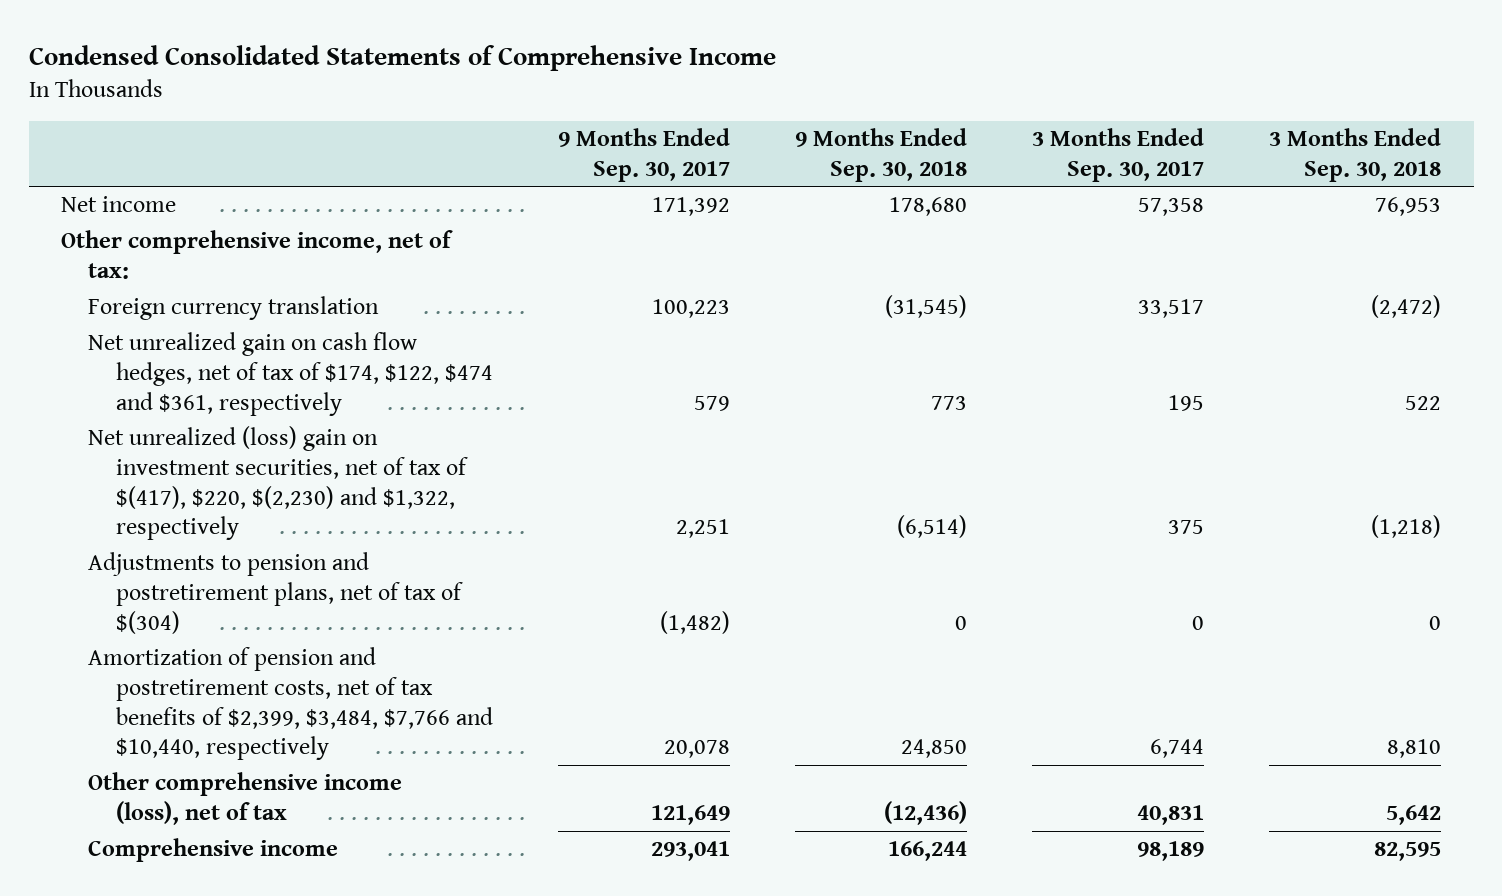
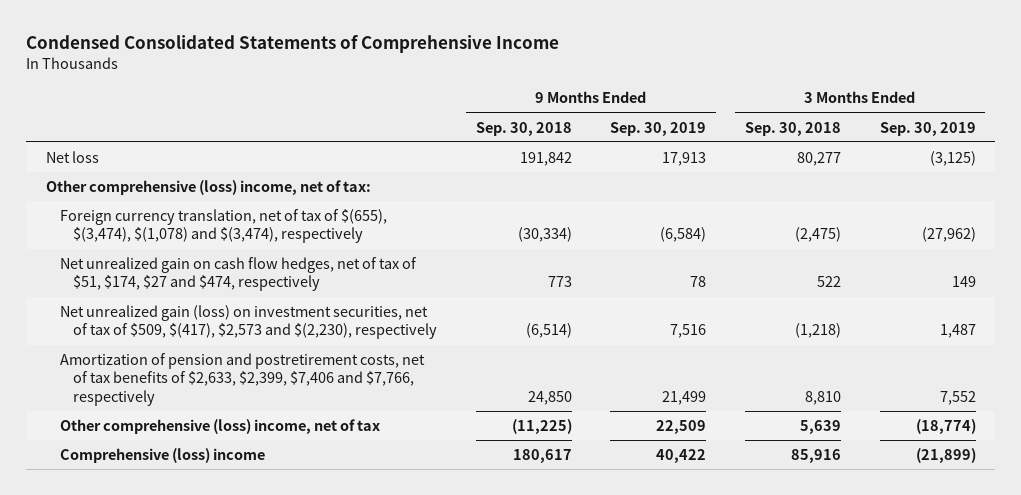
[557,128,730,182] 9 Months Ended Sep. 30, 2017 -> none
[1032,128,1205,182] 3 Months Ended Sep. 30, 2017 -> none
none -> [610,121,707,136] Sep. 30, 2019
none -> [879,121,976,136] Sep. 30, 2019
[88,552,463,634] Adjustments to pension and postretirement plans, net of tax of $(304) -> none
[61,196,177,213] Net income -> [45,150,99,163] Net loss
[888,197,967,217] 178,680 -> [519,151,572,166] 191,842
[1375,197,1442,217] 76,953 -> [797,151,842,166] 80,277
[61,230,454,279] Other comprehensive income, net of tax: -> [45,179,371,195] Other comprehensive (loss) income, net of tax:
[88,296,380,321] Foreign currency translation -> [59,208,387,244] Foreign currency translation, net of tax of $(655), $(3,474), $(1,078) and $(3,474), respectively
[884,295,967,319] (31,545) -> [517,227,572,243] (30,334)
[1371,295,1442,319] (2,472) -> [795,227,842,243] (2,475)
[88,332,493,416] Net unrealized gain on cash flow hedges, net of tax of $174, $122, $474 and $361, respectively -> [59,256,417,292] Net unrealized gain on cash flow hedges, net of tax of $51, $174, $27 and $474, respectively
[88,426,468,541] Net unrealized (loss) gain on investment securities, net of tax of $(417), $220, $(2,230) and $1,322, respectively -> [59,304,438,340] Net unrealized gain (loss) on investment securities, net of tax of $509, $(417), $2,573 and $(2,230), respectively
[88,647,493,761] Amortization of pension and postretirement costs, net of tax benefits of $2,399, $3,484, $7,766 and $10,440, respectively -> [59,352,425,406] Amortization of pension and postretirement costs, net of tax benefits of $2,633, $2,399, $7,406 and $7,766, respectively
[88,772,403,825] Other comprehensive income (loss), net of tax -> [59,418,380,434] Other comprehensive (loss) income, net of tax
[883,800,967,825] (12,436) -> [511,418,572,434] (11,225)
[1386,804,1442,825] 5,642 -> [800,419,842,434] 5,639
[88,838,339,863] Comprehensive income -> [59,447,265,463] Comprehensive (loss) income
[887,841,967,862] 166,244 -> [512,448,572,463] 180,617
[1374,842,1442,862] 82,595 -> [791,448,842,463] 85,916

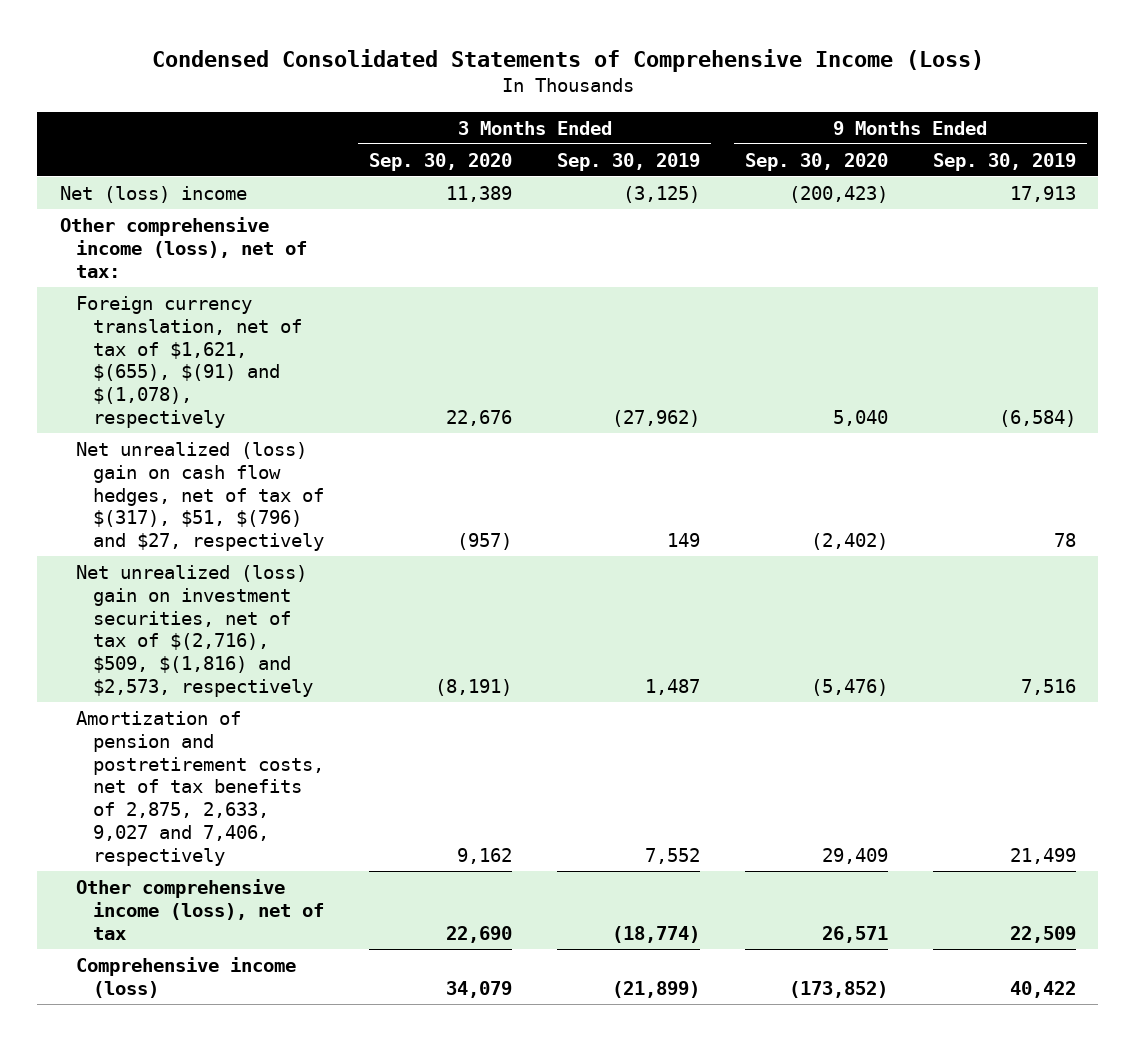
[26,35,560,54] Condensed Consolidated Statements of Comprehensive Income -> [151,48,984,72] Condensed Consolidated Statements of Comprehensive Income (Loss)
[475,121,572,136] Sep. 30, 2018 -> none
[745,121,842,136] Sep. 30, 2018 -> none
none -> [369,152,513,171] Sep. 30, 2020
none -> [744,152,888,171] Sep. 30, 2020
[45,150,99,163] Net loss -> [59,186,247,204] Net (loss) income
[45,179,371,195] Other comprehensive (loss) income, net of tax: -> [59,217,308,278] Other comprehensive income (loss), net of tax:
[59,208,387,244] Foreign currency translation, net of tax of $(655), $(3,474), $(1,078) and $(3,474), respectively -> [76,296,303,428] Foreign currency translation, net of tax of $1,621, $(655), $(91) and $(1,078), respectively
[59,256,417,292] Net unrealized gain on cash flow hedges, net of tax of $51, $174, $27 and $474, respectively -> [76,442,325,552] Net unrealized (loss) gain on cash flow hedges, net of tax of $(317), $51, $(796) and $27, respectively
[59,304,438,340] Net unrealized gain (loss) on investment securities, net of tax of $509, $(417), $2,573 and $(2,230), respectively -> [76,565,314,697] Net unrealized (loss) gain on investment securities, net of tax of $(2,716), $509, $(1,816) and $2,573, respectively
[59,352,425,406] Amortization of pension and postretirement costs, net of tax benefits of $2,633, $2,399, $7,406 and $7,766, respectively -> [76,711,325,866] Amortization of pension and postretirement costs, net of tax benefits of 2,875, 2,633, 9,027 and 7,406, respectively
[59,418,380,434] Other comprehensive (loss) income, net of tax -> [76,879,325,940] Other comprehensive income (loss), net of tax
[59,447,265,463] Comprehensive (loss) income -> [76,957,297,998] Comprehensive income (loss)

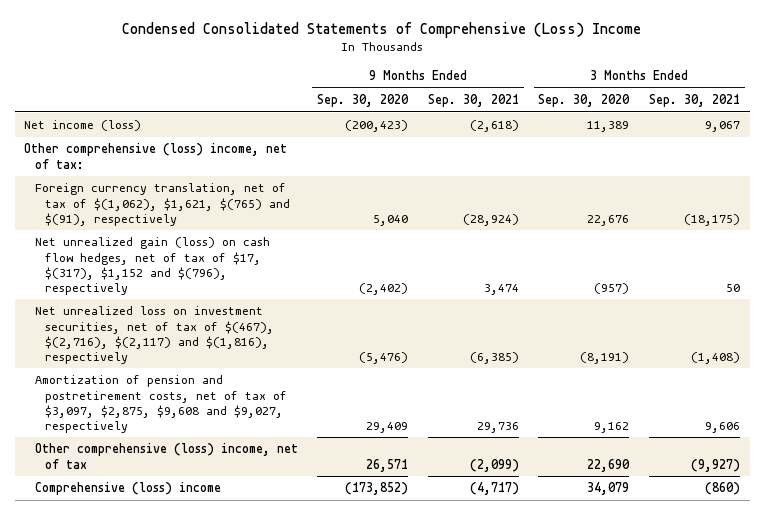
[151,48,984,72] Condensed Consolidated Statements of Comprehensive Income (Loss) -> [122,22,642,39] Condensed Consolidated Statements of Comprehensive (Loss) Income
[557,152,701,171] Sep. 30, 2019 -> none
[932,152,1076,171] Sep. 30, 2019 -> none
none -> [427,94,519,108] Sep. 30, 2021
none -> [648,94,740,108] Sep. 30, 2021
[59,186,247,204] Net (loss) income -> [24,120,142,132] Net income (loss)
[59,217,308,278] Other comprehensive income (loss), net of tax: -> [24,143,288,169] Other comprehensive (loss) income, net of tax:
[76,296,303,428] Foreign currency translation, net of tax of $1,621, $(655), $(91) and $(1,078), respectively -> [34,183,291,226] Foreign currency translation, net of tax of $(1,062), $1,621, $(765) and $(91), respectively
[76,442,325,552] Net unrealized (loss) gain on cash flow hedges, net of tax of $(317), $51, $(796) and $27, respectively -> [34,237,270,295] Net unrealized gain (loss) on cash flow hedges, net of tax of $17, $(317), $1,152 and $(796), respectively
[76,565,314,697] Net unrealized (loss) gain on investment securities, net of tax of $(2,716), $509, $(1,816) and $2,573, respectively -> [34,306,275,364] Net unrealized loss on investment securities, net of tax of $(467), $(2,716), $(2,117) and $(1,816), respectively
[76,711,325,866] Amortization of pension and postretirement costs, net of tax benefits of 2,875, 2,633, 9,027 and 7,406, respectively -> [34,375,288,433] Amortization of pension and postretirement costs, net of tax of $3,097, $2,875, $9,608 and $9,027, respectively
[76,879,325,940] Other comprehensive income (loss), net of tax -> [34,443,298,469] Other comprehensive (loss) income, net of tax
[76,957,297,998] Comprehensive income (loss) -> [34,482,221,496] Comprehensive (loss) income

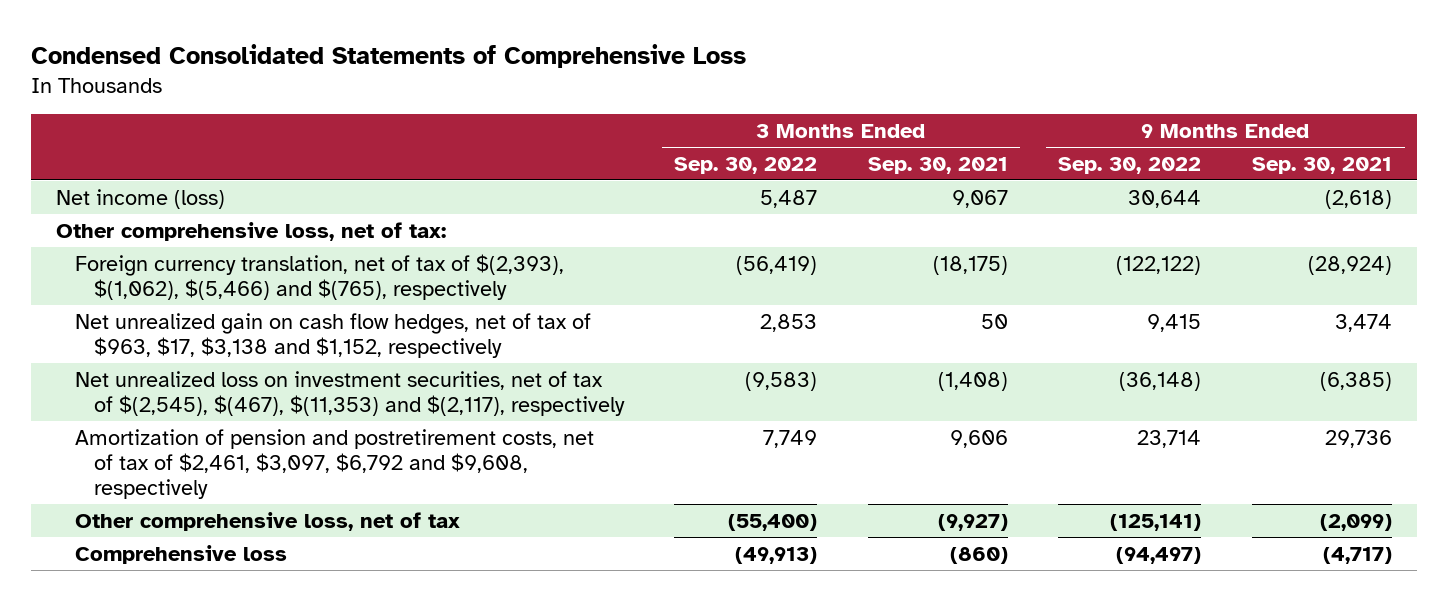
[122,22,642,39] Condensed Consolidated Statements of Comprehensive (Loss) Income -> [30,43,746,68] Condensed Consolidated Statements of Comprehensive Loss
[317,94,410,108] Sep. 30, 2020 -> none
[538,94,631,108] Sep. 30, 2020 -> none
none -> [674,156,818,174] Sep. 30, 2022
none -> [1058,156,1202,174] Sep. 30, 2022
[24,143,288,169] Other comprehensive (loss) income, net of tax: -> [55,221,446,241] Other comprehensive loss, net of tax:
[34,183,291,226] Foreign currency translation, net of tax of $(1,062), $1,621, $(765) and $(91), respectively -> [74,253,564,300] Foreign currency translation, net of tax of $(2,393), $(1,062), $(5,466) and $(765), respectively
[34,237,270,295] Net unrealized gain (loss) on cash flow hedges, net of tax of $17, $(317), $1,152 and $(796), respectively -> [74,312,591,358] Net unrealized gain on cash flow hedges, net of tax of $963, $17, $3,138 and $1,152, respectively
[34,306,275,364] Net unrealized loss on investment securities, net of tax of $(467), $(2,716), $(2,117) and $(1,816), respectively -> [74,370,625,416] Net unrealized loss on investment securities, net of tax of $(2,545), $(467), $(11,353) and $(2,117), respectively
[34,375,288,433] Amortization of pension and postretirement costs, net of tax of $3,097, $2,875, $9,608 and $9,027, respectively -> [74,428,594,500] Amortization of pension and postretirement costs, net of tax of $2,461, $3,097, $6,792 and $9,608, respectively
[34,443,298,469] Other comprehensive (loss) income, net of tax -> [74,511,460,531] Other comprehensive loss, net of tax
[34,482,221,496] Comprehensive (loss) income -> [74,544,287,564] Comprehensive loss

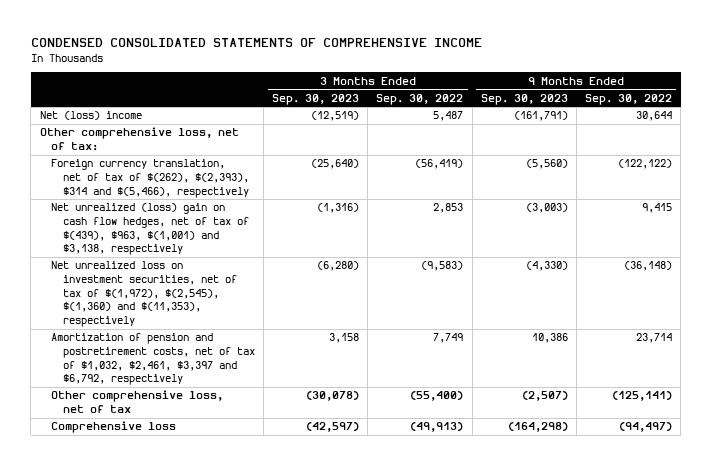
[30,43,746,68] Condensed Consolidated Statements of Comprehensive Loss -> [30,38,482,48] CONDENSED CONSOLIDATED STATEMENTS OF COMPREHENSIVE INCOME
[867,156,1008,174] Sep. 30, 2021 -> none
[1252,156,1393,174] Sep. 30, 2021 -> none
none -> [272,93,360,105] Sep. 30, 2023
none -> [480,93,568,105] Sep. 30, 2023
[55,188,225,209] Net income (loss) -> [39,111,142,121] Net (loss) income
[74,253,564,300] Foreign currency translation, net of tax of $(2,393), $(1,062), $(5,466) and $(765), respectively -> [51,159,249,198] Foreign currency translation, net of tax of $(262), $(2,393), $314 and $(5,466), respectively
[74,312,591,358] Net unrealized gain on cash flow hedges, net of tax of $963, $17, $3,138 and $1,152, respectively -> [51,203,249,256] Net unrealized (loss) gain on cash flow hedges, net of tax of $(439), $963, $(1,001) and $3,138, respectively
[74,370,625,416] Net unrealized loss on investment securities, net of tax of $(2,545), $(467), $(11,353) and $(2,117), respectively -> [51,261,237,328] Net unrealized loss on investment securities, net of tax of $(1,972), $(2,545), $(1,360) and $(11,353), respectively
[74,428,594,500] Amortization of pension and postretirement costs, net of tax of $2,461, $3,097, $6,792 and $9,608, respectively -> [51,333,255,386] Amortization of pension and postretirement costs, net of tax of $1,032, $2,461, $3,397 and $6,792, respectively

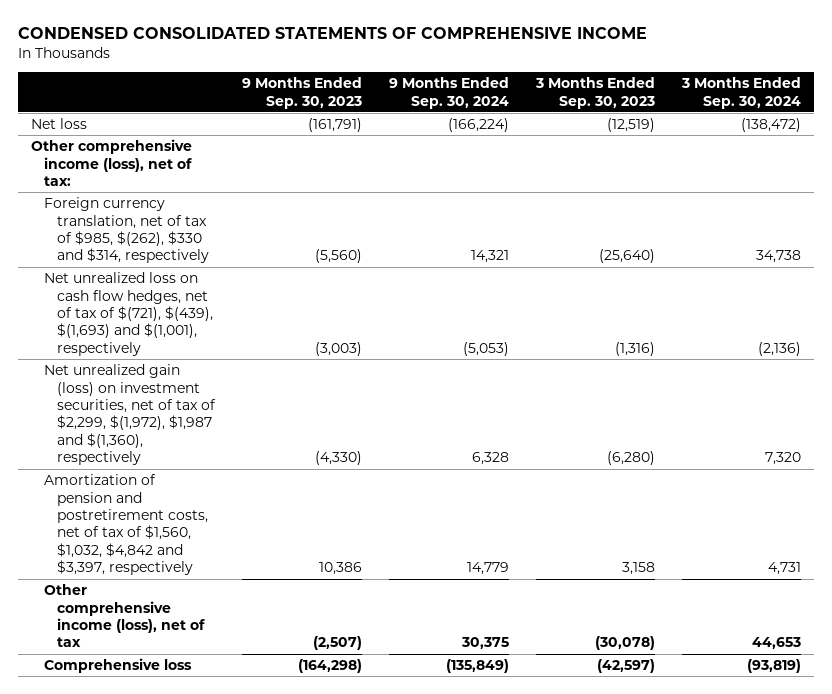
[376,93,464,105] Sep. 30, 2022 -> none
[584,93,672,105] Sep. 30, 2022 -> none
none -> [388,77,509,109] 9 Months Ended Sep. 30, 2024
none -> [680,77,801,109] 3 Months Ended Sep. 30, 2024
[39,111,142,121] Net (loss) income -> [31,118,88,130] Net loss
[39,127,239,152] Other comprehensive loss, net of tax: -> [31,139,193,186] Other comprehensive income (loss), net of tax:
[51,159,249,198] Foreign currency translation, net of tax of $(262), $(2,393), $314 and $(5,466), respectively -> [43,197,209,264] Foreign currency translation, net of tax of $985, $(262), $330 and $314, respectively
[51,203,249,256] Net unrealized (loss) gain on cash flow hedges, net of tax of $(439), $963, $(1,001) and $3,138, respectively -> [43,272,213,356] Net unrealized loss on cash flow hedges, net of tax of $(721), $(439), $(1,693) and $(1,001), respectively
[51,261,237,328] Net unrealized loss on investment securities, net of tax of $(1,972), $(2,545), $(1,360) and $(11,353), respectively -> [43,364,216,466] Net unrealized gain (loss) on investment securities, net of tax of $2,299, $(1,972), $1,987 and $(1,360), respectively
[51,333,255,386] Amortization of pension and postretirement costs, net of tax of $1,032, $2,461, $3,397 and $6,792, respectively -> [43,474,208,576] Amortization of pension and postretirement costs, net of tax of $1,560, $1,032, $4,842 and $3,397, respectively
[51,390,224,414] Other comprehensive loss, net of tax -> [43,584,205,648] Other comprehensive income (loss), net of tax

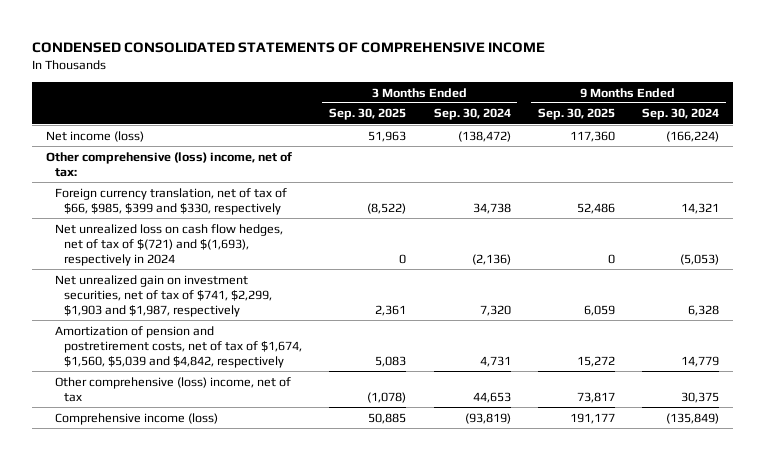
[241,77,362,109] 9 Months Ended Sep. 30, 2023 -> none
[534,77,655,109] 3 Months Ended Sep. 30, 2023 -> none
none -> [329,108,407,121] Sep. 30, 2025
none -> [537,108,615,121] Sep. 30, 2025
[31,118,88,130] Net loss -> [46,130,145,142] Net income (loss)
[31,139,193,186] Other comprehensive income (loss), net of tax: -> [46,151,293,177] Other comprehensive (loss) income, net of tax:
[43,197,209,264] Foreign currency translation, net of tax of $985, $(262), $330 and $314, respectively -> [55,187,288,215] Foreign currency translation, net of tax of $66, $985, $399 and $330, respectively
[43,272,213,356] Net unrealized loss on cash flow hedges, net of tax of $(721), $(439), $(1,693) and $(1,001), respectively -> [55,223,284,266] Net unrealized loss on cash flow hedges, net of tax of $(721) and $(1,693), respectively in 2024
[43,364,216,466] Net unrealized gain (loss) on investment securities, net of tax of $2,299, $(1,972), $1,987 and $(1,360), respectively -> [55,274,273,317] Net unrealized gain on investment securities, net of tax of $741, $2,299, $1,903 and $1,987, respectively
[43,474,208,576] Amortization of pension and postretirement costs, net of tax of $1,560, $1,032, $4,842 and $3,397, respectively -> [55,325,303,368] Amortization of pension and postretirement costs, net of tax of $1,674, $1,560, $5,039 and $4,842, respectively
[43,584,205,648] Other comprehensive income (loss), net of tax -> [55,376,292,402] Other comprehensive (loss) income, net of tax
[43,658,192,674] Comprehensive loss -> [55,412,219,425] Comprehensive income (loss)

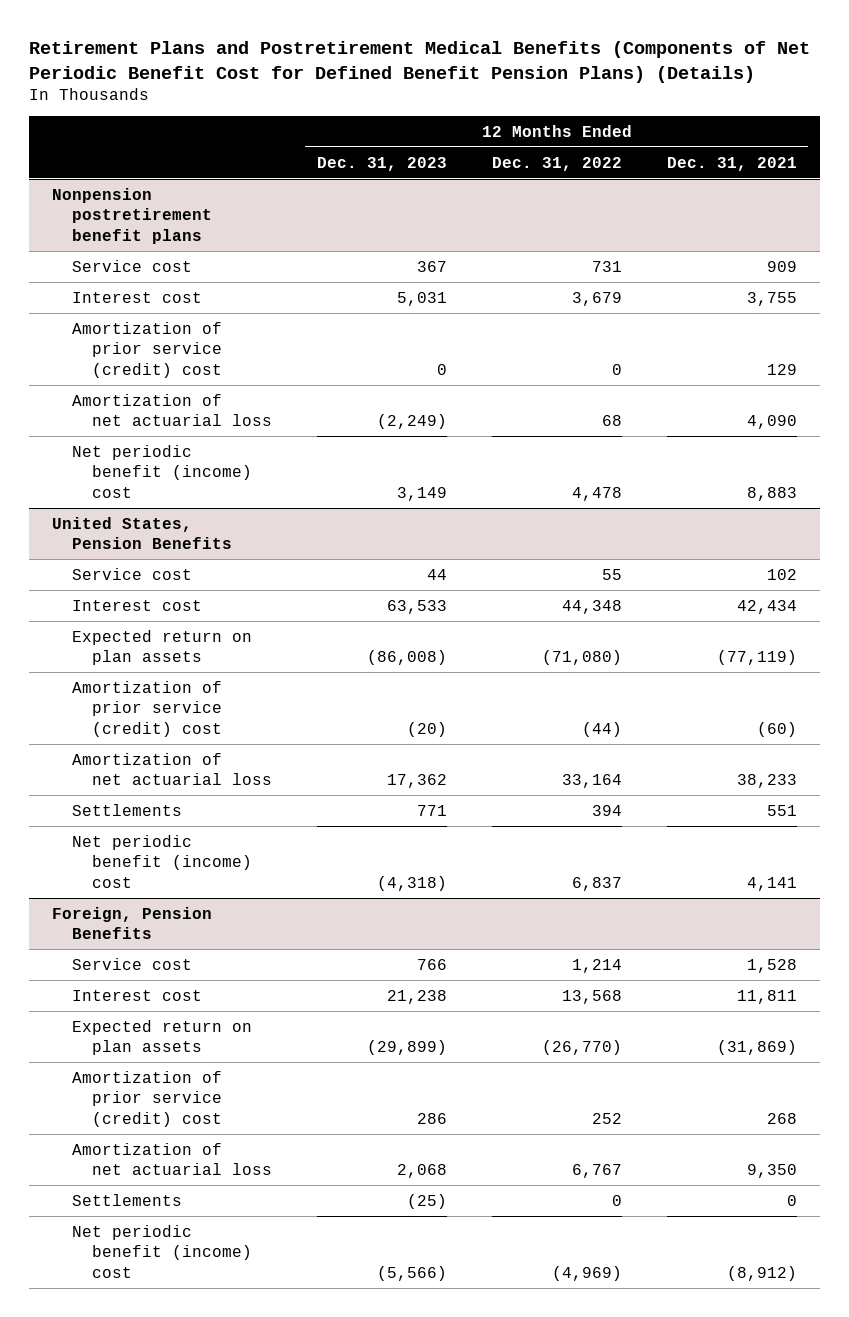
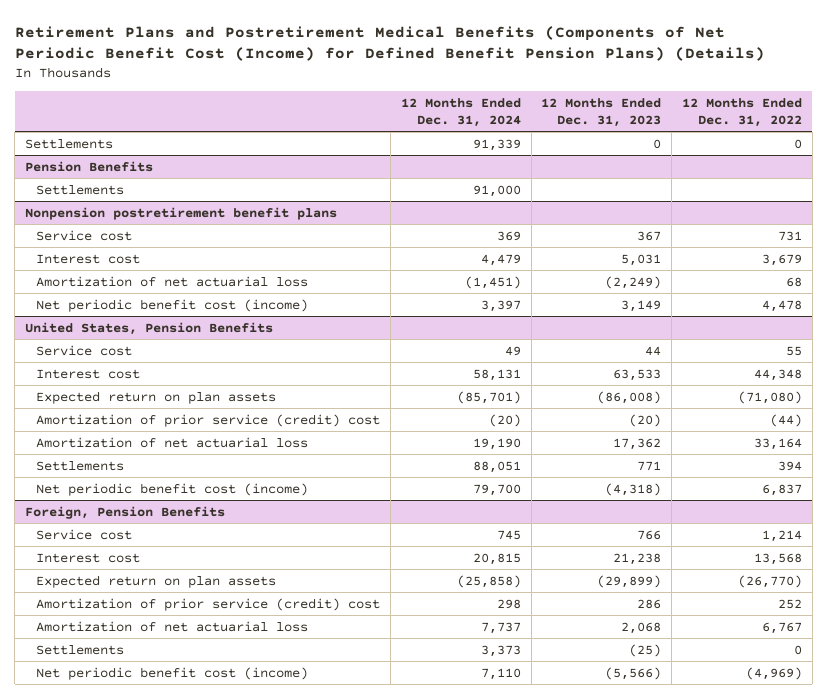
[29,40,811,83] Retirement Plans and Postretirement Medical Benefits (Components of Net Periodic Benefit Cost for Defined Benefit Pension Plans) (Details) -> [14,25,765,62] Retirement Plans and Postretirement Medical Benefits (Components of Net Periodic Benefit Cost (Income) for Defined Benefit Pension Plans) (Details)
[666,156,797,171] Dec. 31, 2021 -> none
none -> [400,97,521,128] 12 Months Ended Dec. 31, 2024
none -> [25,138,114,149] Settlements
none -> [25,160,154,172] Pension Benefits
none -> [35,184,124,195] Settlements
[71,321,222,378] Amortization of prior service (credit) cost -> none
[71,444,252,498] Net periodic benefit (income) cost -> [35,298,308,312] Net periodic benefit cost (income)
[71,834,252,888] Net periodic benefit (income) cost -> [35,482,308,496] Net periodic benefit cost (income)
[71,1224,252,1278] Net periodic benefit (income) cost -> [35,666,308,680] Net periodic benefit cost (income)

